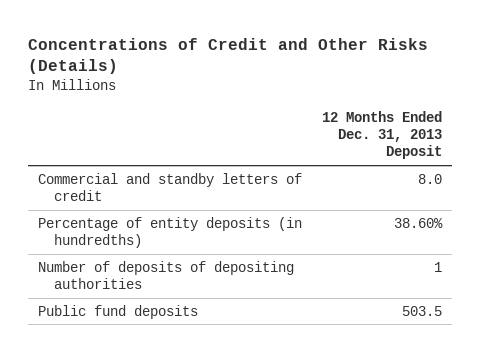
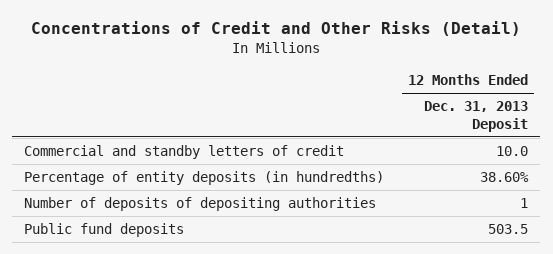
[28,37,429,75] Concentrations of Credit and Other Risks (Details) -> [31,21,522,37] Concentrations of Credit and Other Risks (Detail)
[417,173,442,184] 8.0 -> [496,145,529,156] 10.0

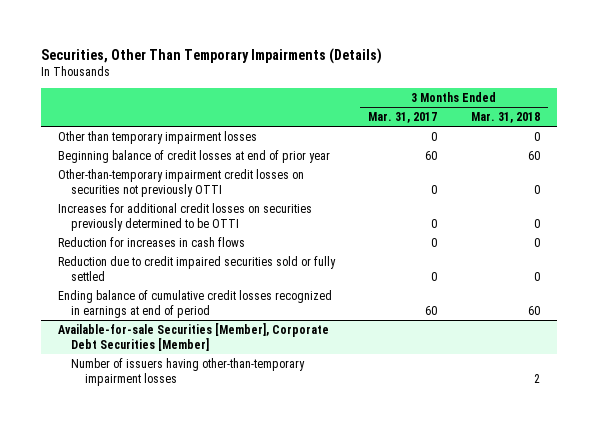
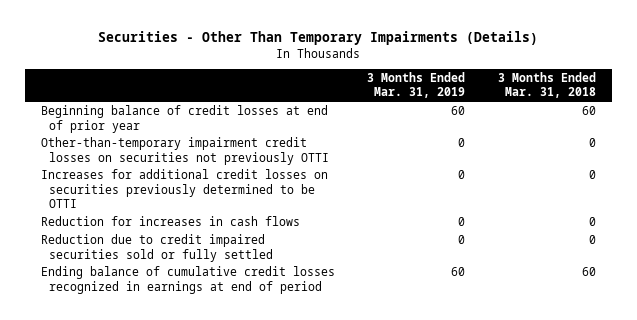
[40,47,382,64] Securities, Other Than Temporary Impairments (Details) -> [98,31,539,46] Securities - Other Than Temporary Impairments (Details)
[368,112,438,124] Mar. 31, 2017 -> none
none -> [367,71,466,99] 3 Months Ended Mar. 31, 2019
[57,130,257,144] Other than temporary impairment losses -> none
[57,322,329,352] Available-for-sale Securities [Member], Corporate Debt Securities [Member] -> none
[71,357,306,387] Number of issuers having other-than-temporary impairment losses -> none

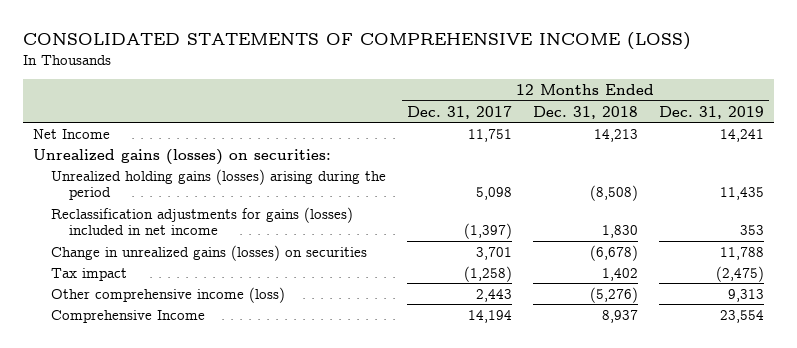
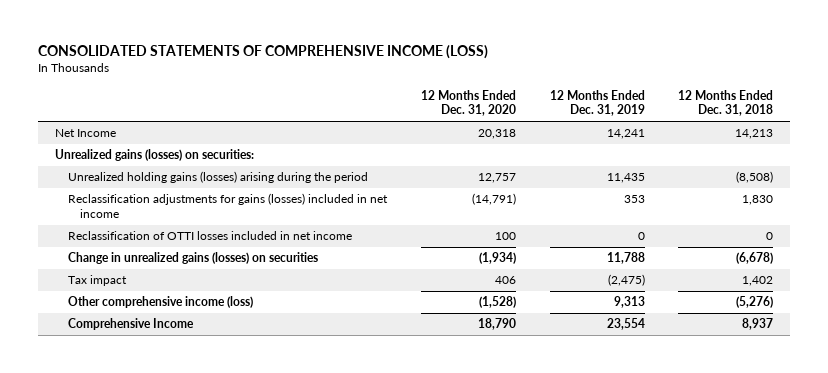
[406,105,512,119] Dec. 31, 2017 -> none
none -> [420,89,516,117] 12 Months Ended Dec. 31, 2020
none -> [67,231,352,241] Reclassification of OTTI losses included in net income

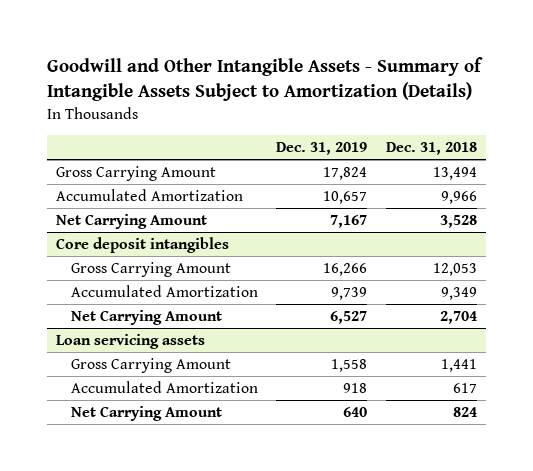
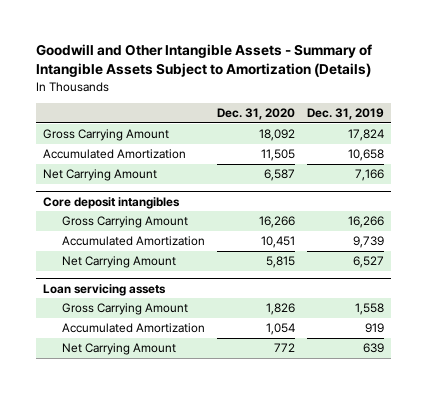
[385,142,477,156] Dec. 31, 2018 -> none
none -> [217,108,296,121] Dec. 31, 2020
[323,191,368,205] 10,657 -> [348,149,385,162] 10,658
[330,215,368,229] 7,167 -> [355,169,385,182] 7,166
[343,383,368,394] 918 -> [365,323,385,334] 919
[343,407,368,418] 640 -> [363,343,385,354] 639

